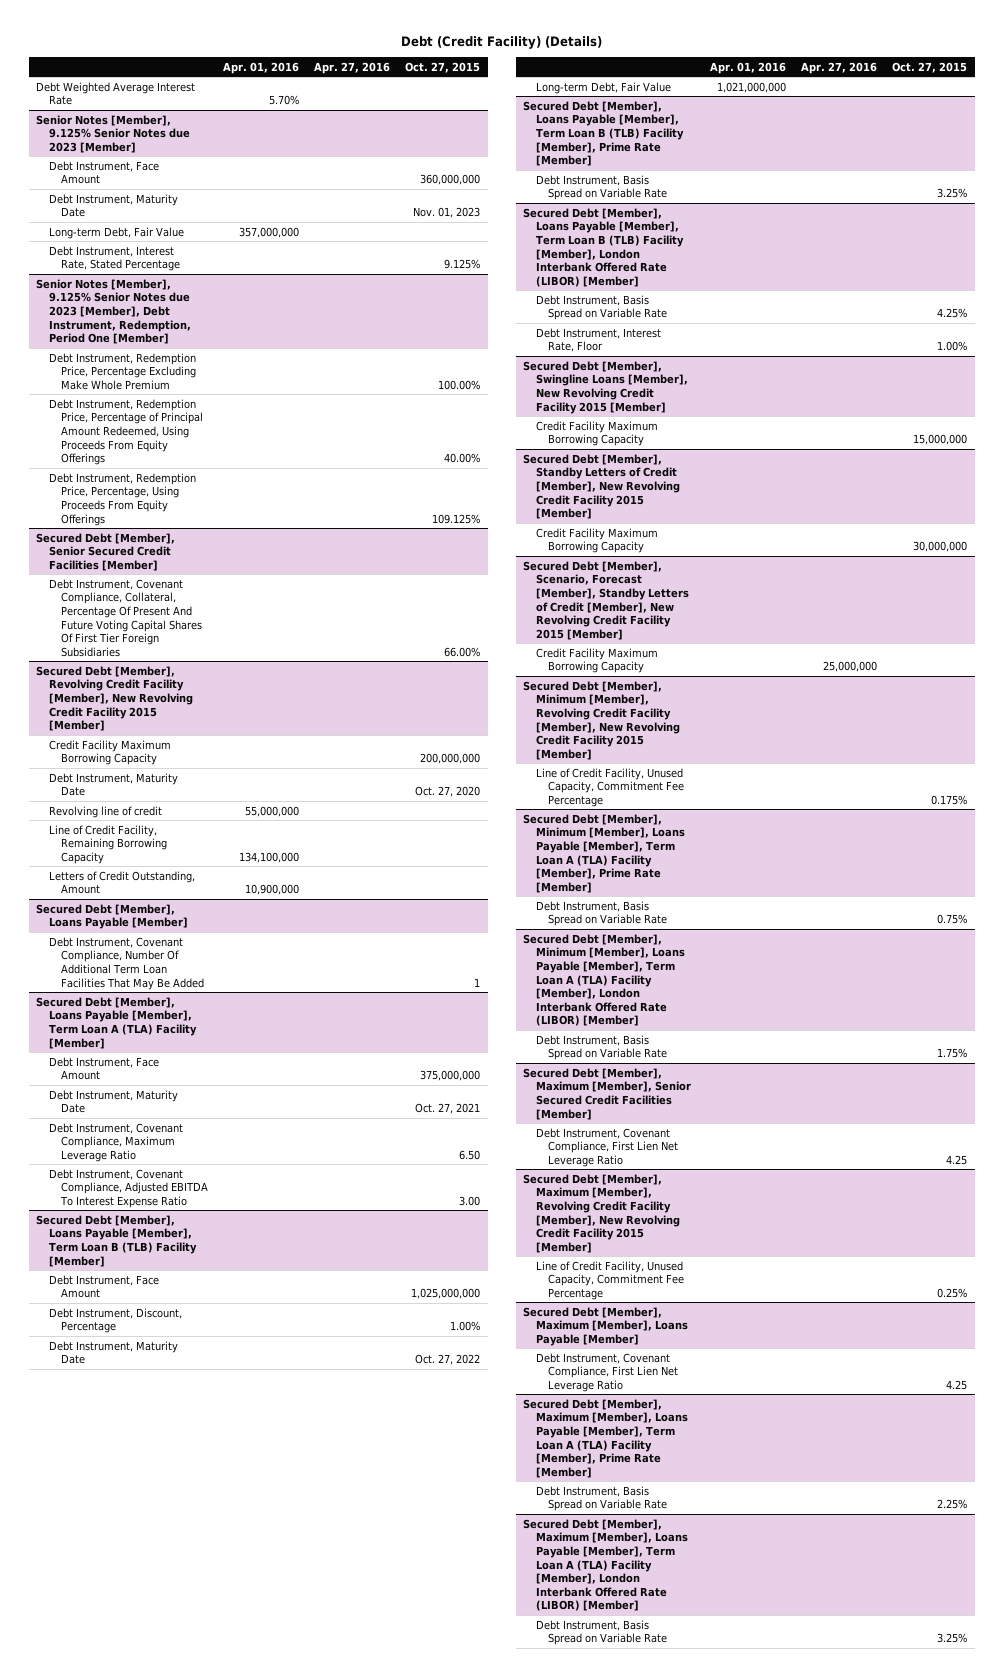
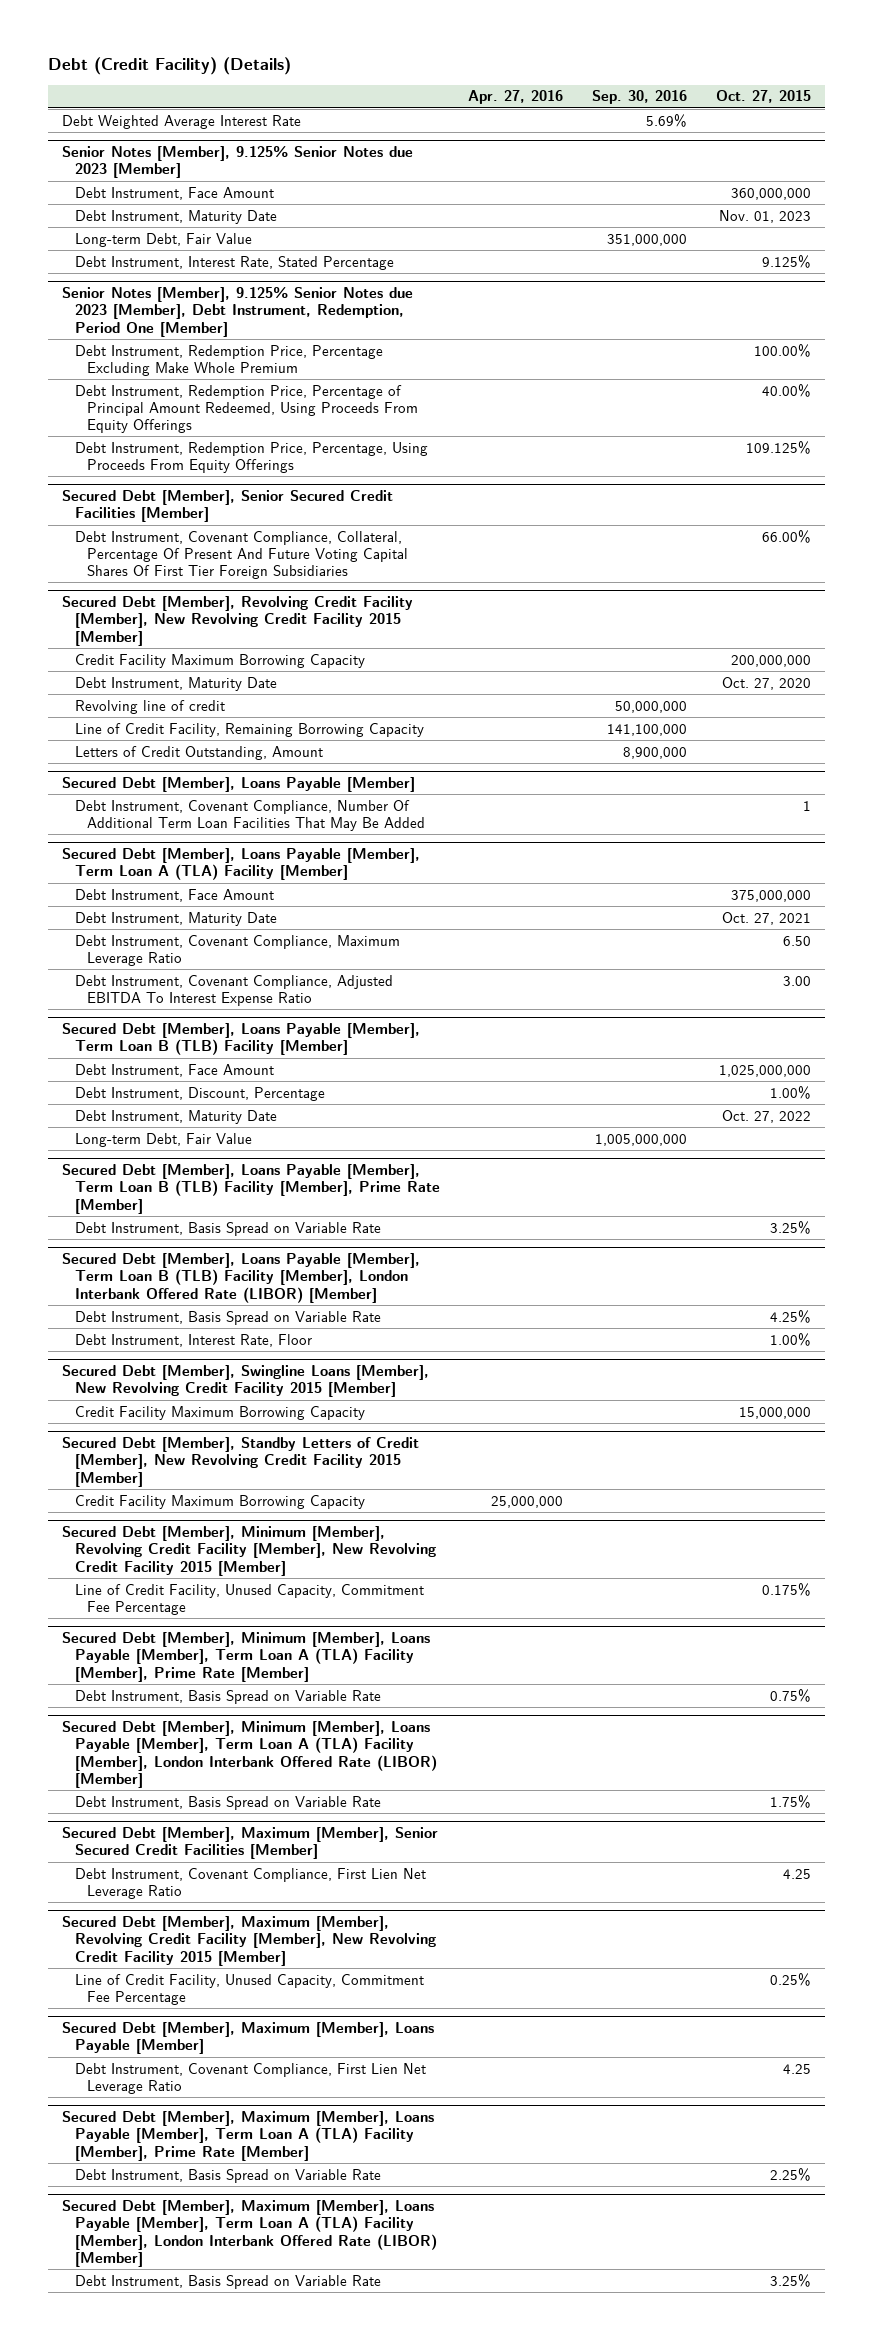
[223,61,300,74] Apr. 01, 2016 -> none
none -> [592,90,688,105] Sep. 30, 2016
[535,527,658,554] Credit Facility Maximum Borrowing Capacity -> none
[523,560,689,640] Secured Debt [Member], Scenario, Forecast [Member], Standby Letters of Credit [Member], New Revolving Credit Facility 2015 [Member] -> none

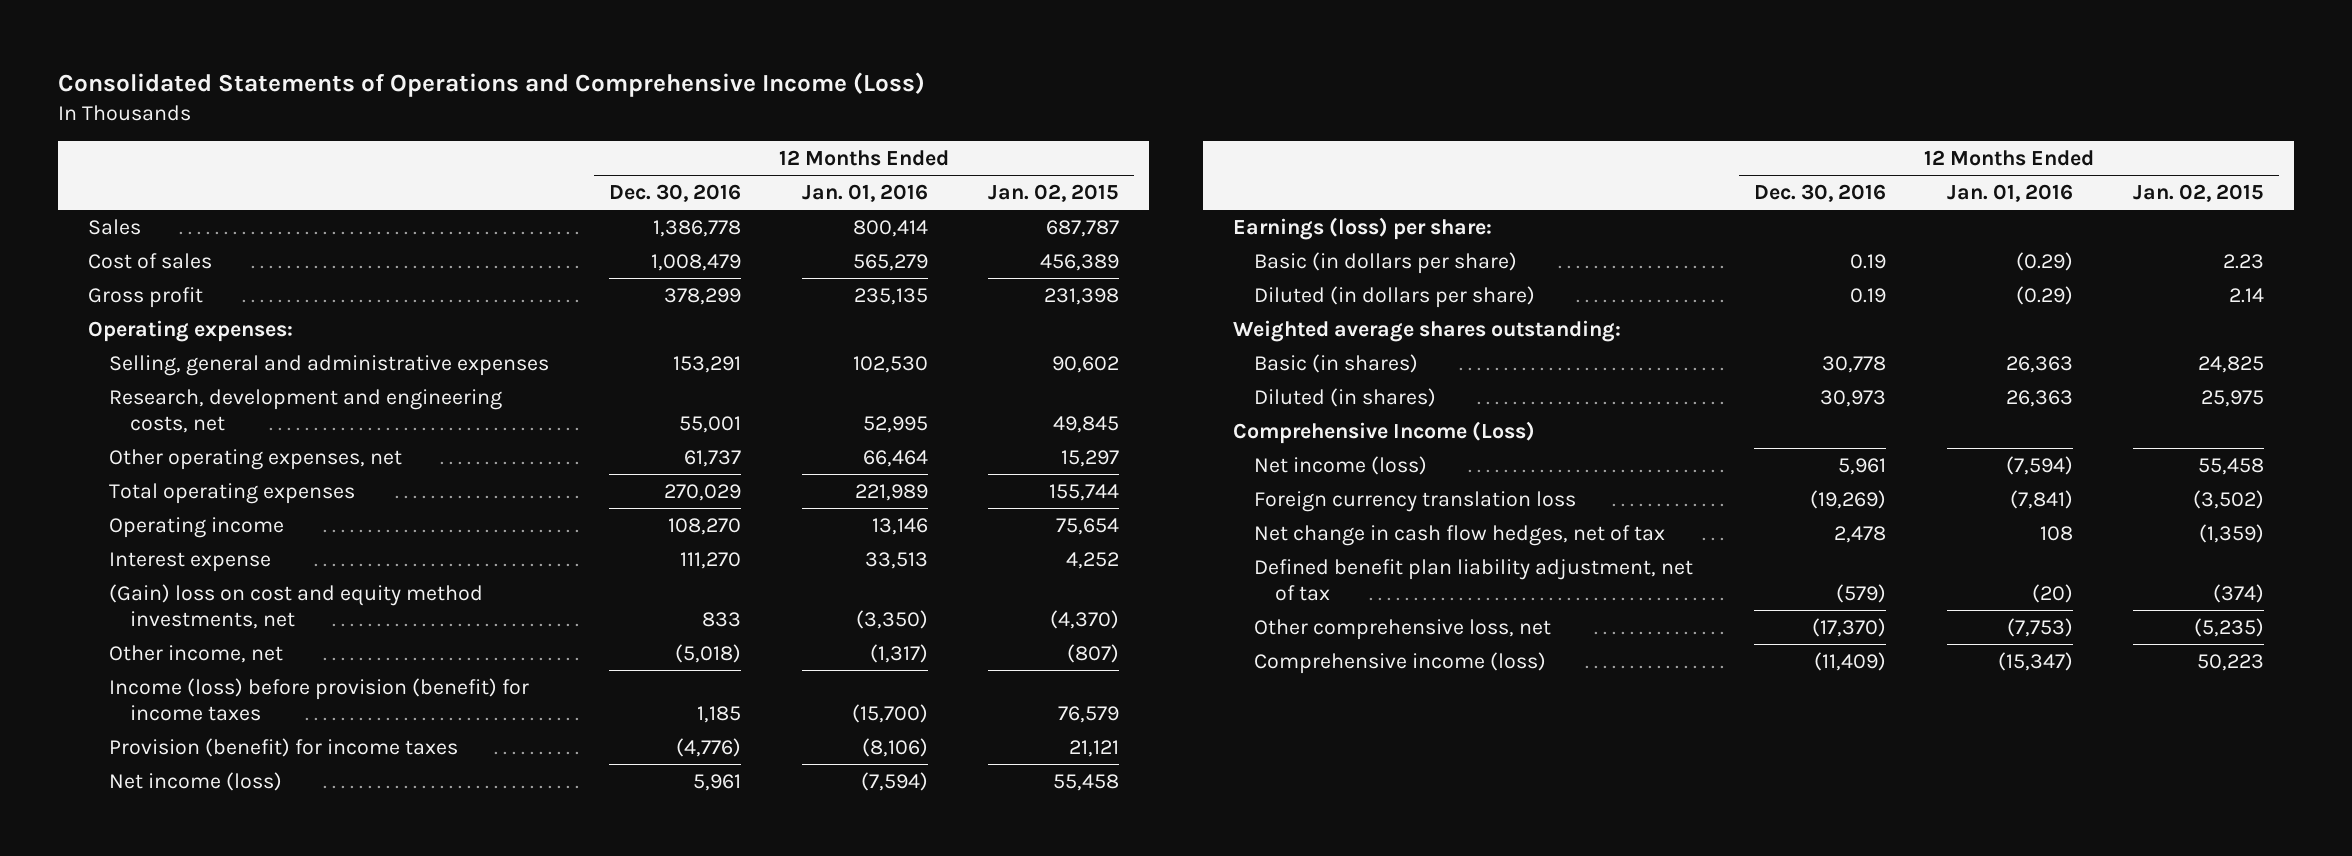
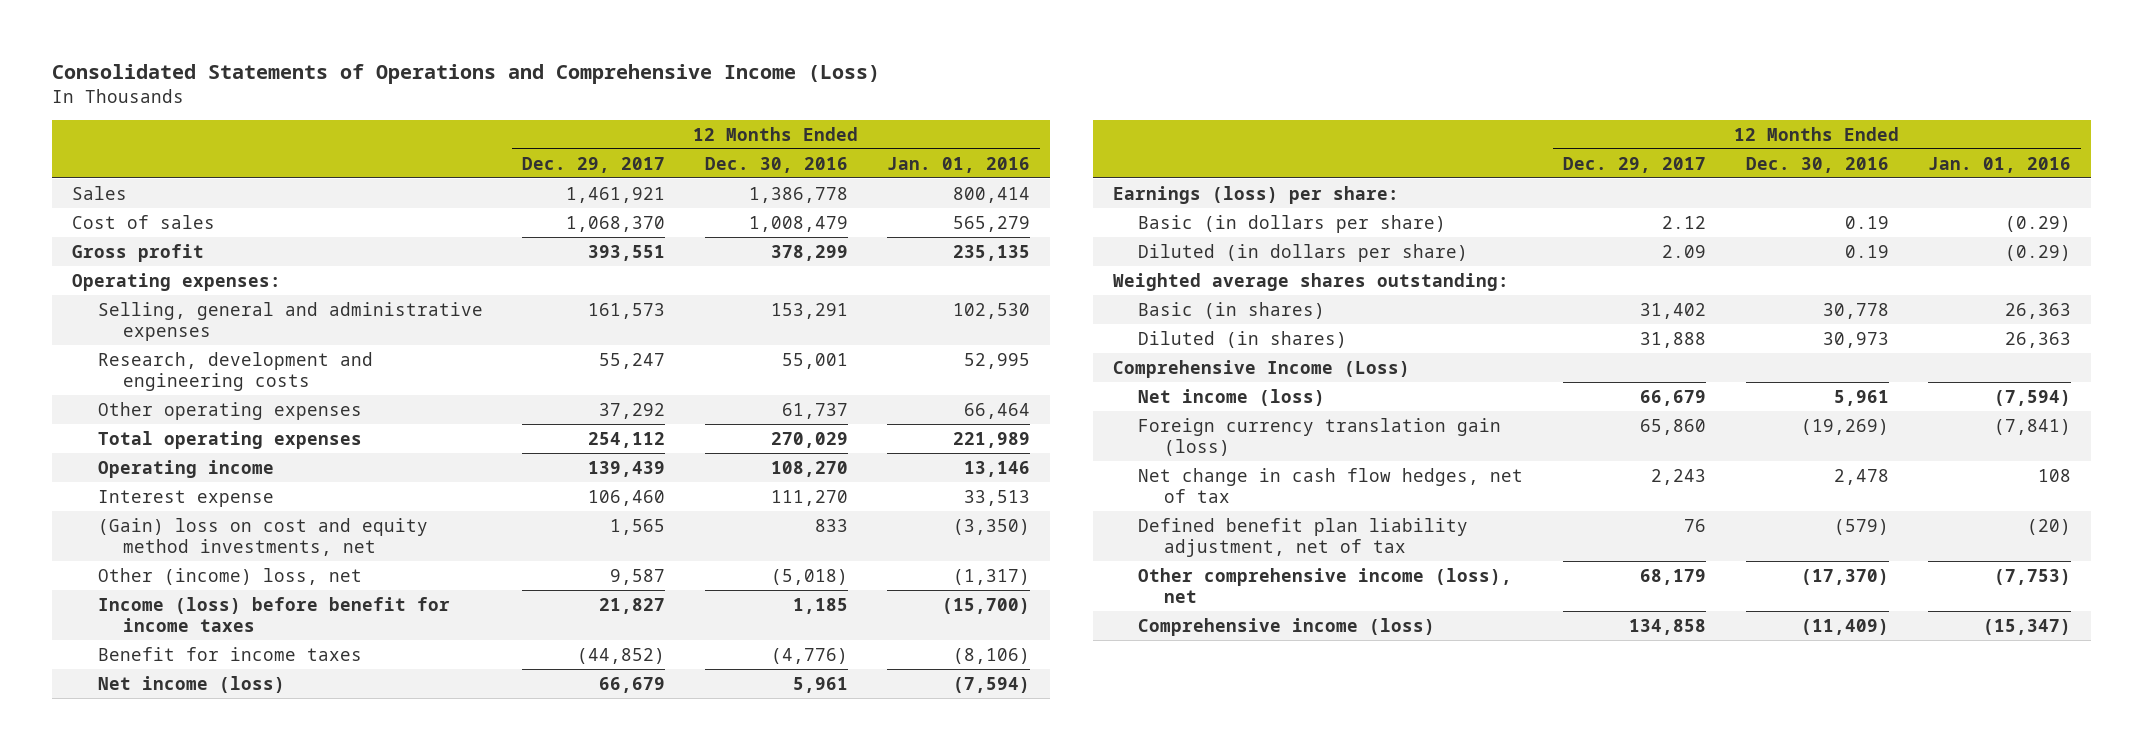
[987,184,1119,203] Jan. 02, 2015 -> none
none -> [522,156,666,173] Dec. 29, 2017
[109,388,503,433] Research, development and engineering costs, net -> [97,351,373,392] Research, development and engineering costs
[109,448,403,470] Other operating expenses, net -> [97,401,362,420] Other operating expenses
[109,644,284,663] Other income, net -> [97,567,362,585] Other (income) loss, net
[109,677,530,721] Income (loss) before provision (benefit) for income taxes -> [97,596,450,633] Income (loss) before benefit for income taxes
[109,737,459,757] Provision (benefit) for income taxes -> [97,646,362,661] Benefit for income taxes
[1254,490,1577,512] Foreign currency translation loss -> [1138,417,1502,457] Foreign currency translation gain (loss)
[1254,618,1552,640] Other comprehensive loss, net -> [1138,567,1513,604] Other comprehensive income (loss), net

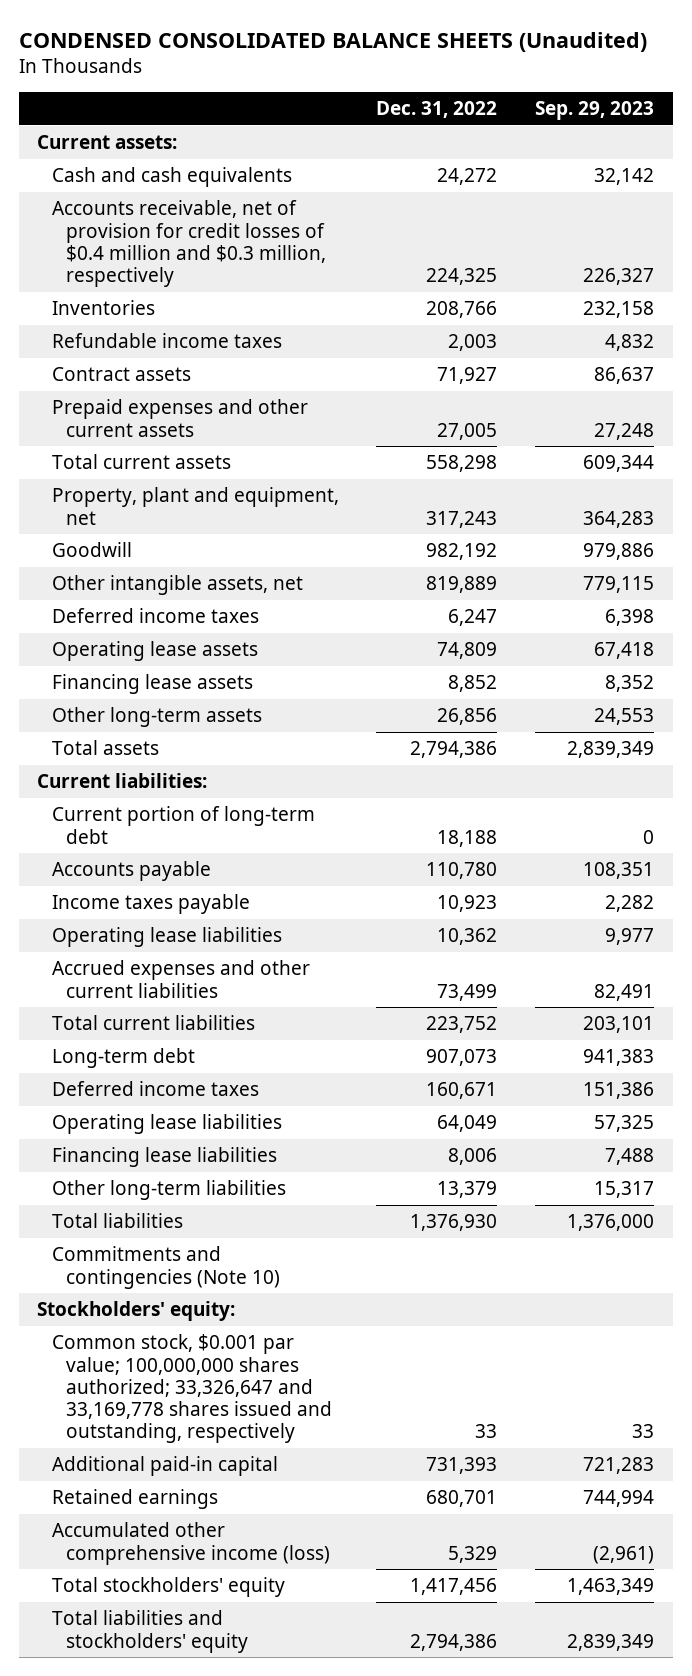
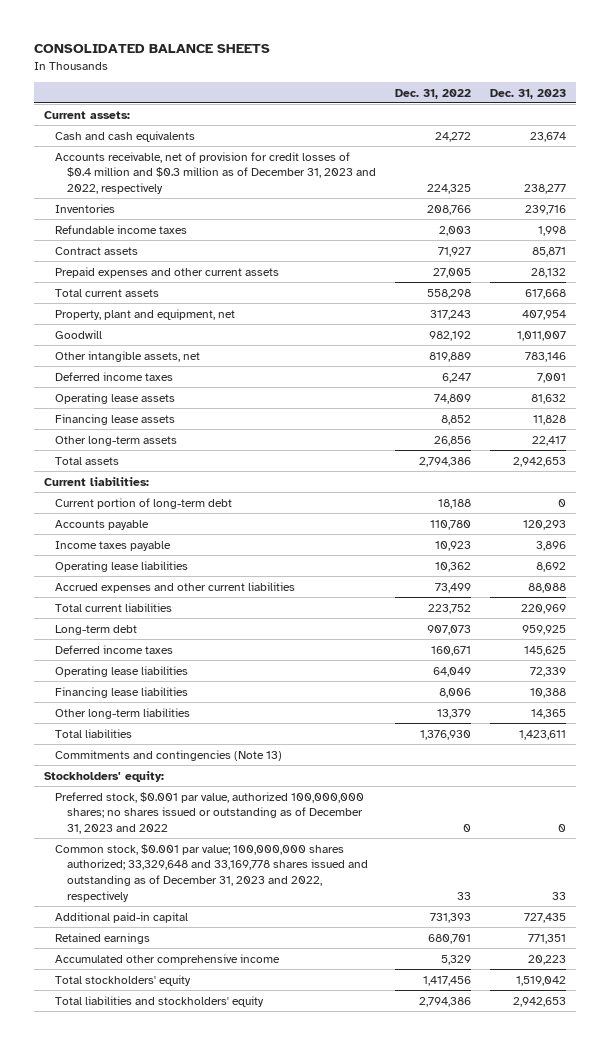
[18,31,647,52] CONDENSED CONSOLIDATED BALANCE SHEETS (Unaudited) -> [34,44,271,54] CONSOLIDATED BALANCE SHEETS
[535,101,655,121] Sep. 29, 2023 -> none
none -> [490,88,567,99] Dec. 31, 2023
[51,200,327,288] Accounts receivable, net of provision for credit losses of $0.4 million and $0.3 million, respectively -> [55,151,377,195] Accounts receivable, net of provision for credit losses of $0.4 million and $0.3 million as of December 31, 2023 and 2022, respectively
[51,1246,281,1289] Commitments and contingencies (Note 10) -> [55,749,283,761] Commitments and contingencies (Note 13)
none -> [55,791,365,835] Preferred stock, $0.001 par value, authorized 100,000,000 shares; no shares issued or outstanding as of December 31, 2023 and 2022
[51,1334,333,1444] Common stock, $0.001 par value; 100,000,000 shares authorized; 33,326,647 and 33,169,778 shares issued and outstanding, respectively -> [55,843,369,902] Common stock, $0.001 par value; 100,000,000 shares authorized; 33,329,648 and 33,169,778 shares issued and outstanding as of December 31, 2023 and 2022, respectively
[51,1522,331,1565] Accumulated other comprehensive income (loss) -> [55,953,281,965] Accumulated other comprehensive income

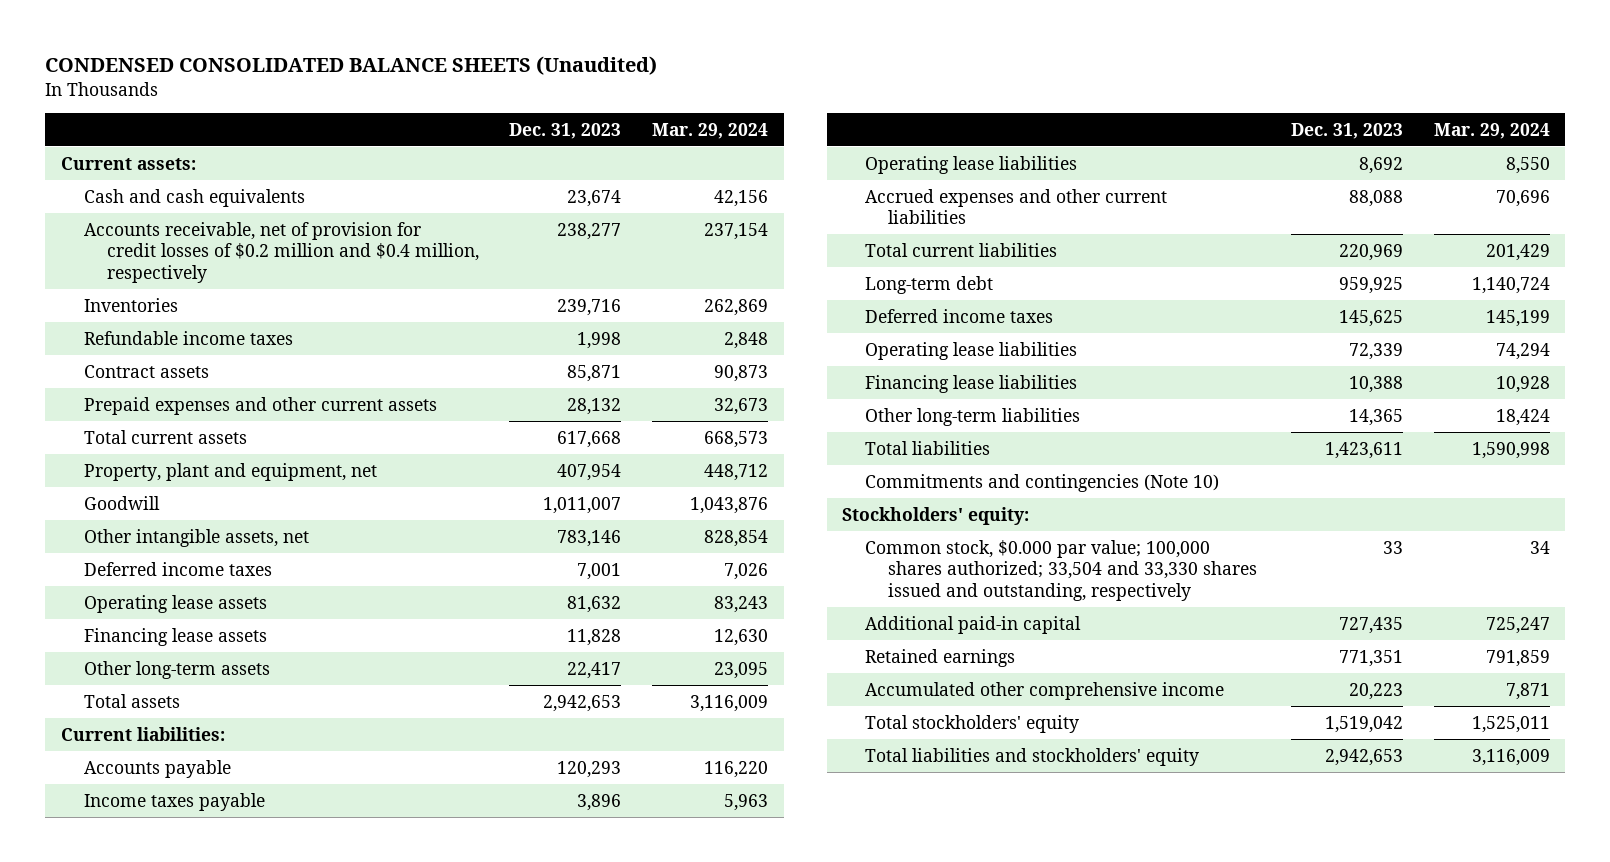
[34,44,271,54] CONSOLIDATED BALANCE SHEETS -> [45,56,658,76] CONDENSED CONSOLIDATED BALANCE SHEETS (Unaudited)
[395,88,472,99] Dec. 31, 2022 -> none
none -> [652,122,769,139] Mar. 29, 2024
[55,151,377,195] Accounts receivable, net of provision for credit losses of $0.4 million and $0.3 million as of December 31, 2023 and 2022, respectively -> [83,221,479,284] Accounts receivable, net of provision for credit losses of $0.2 million and $0.4 million, respectively
[55,497,233,509] Current portion of long-term debt -> none
[55,749,283,761] Commitments and contingencies (Note 13) -> [865,473,1220,492] Commitments and contingencies (Note 10)
[55,791,365,835] Preferred stock, $0.001 par value, authorized 100,000,000 shares; no shares issued or outstanding as of December 31, 2023 and 2022 -> none
[55,843,369,902] Common stock, $0.001 par value; 100,000,000 shares authorized; 33,329,648 and 33,169,778 shares issued and outstanding as of December 31, 2023 and 2022, respectively -> [865,539,1258,602] Common stock, $0.000 par value; 100,000 shares authorized; 33,504 and 33,330 shares issued and outstanding, respectively

